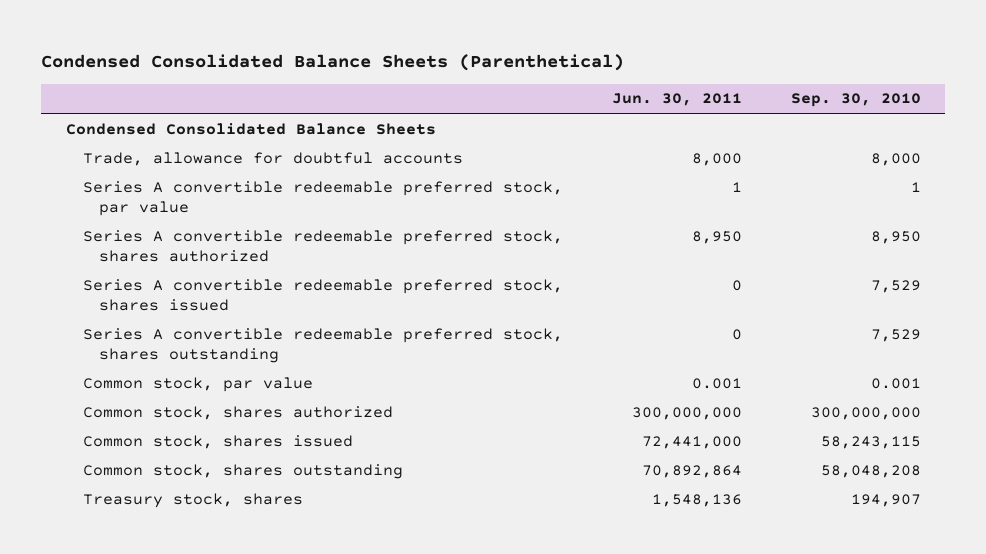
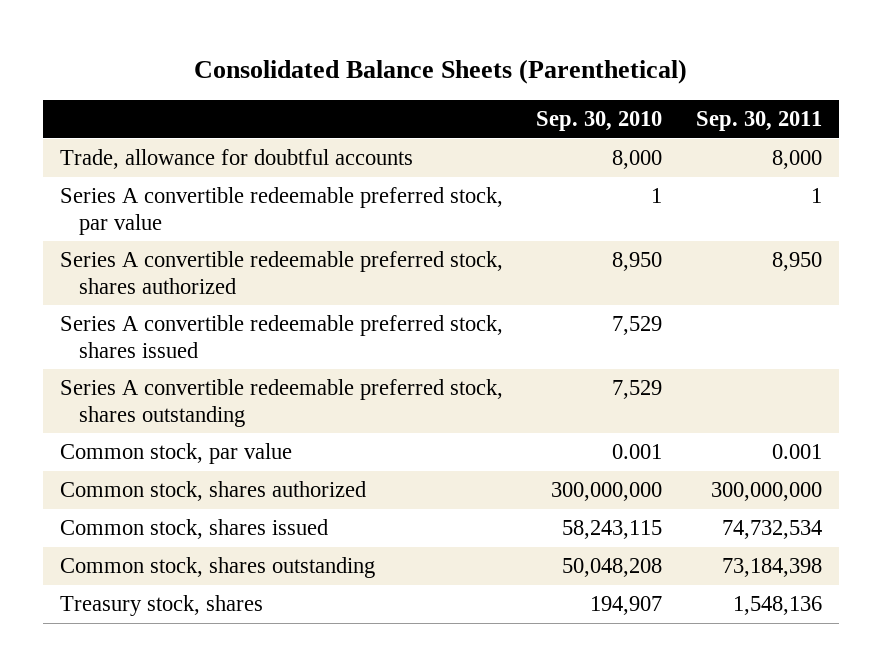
[41,54,625,72] Condensed Consolidated Balance Sheets (Parenthetical) -> [193,58,687,84] Consolidated Balance Sheets (Parenthetical)
[611,93,742,107] Jun. 30, 2011 -> none
none -> [696,111,823,132] Sep. 30, 2011
[65,122,436,135] Condensed Consolidated Balance Sheets -> none
[820,464,921,478] 58,048,208 -> [562,558,663,578] 50,048,208

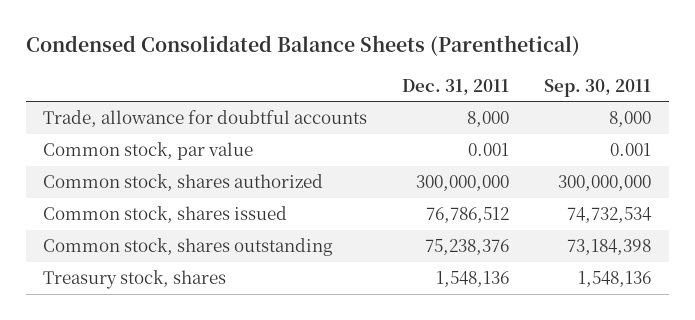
[193,58,687,84] Consolidated Balance Sheets (Parenthetical) -> [25,35,580,57] Condensed Consolidated Balance Sheets (Parenthetical)
[536,111,663,132] Sep. 30, 2010 -> none
none -> [402,78,510,95] Dec. 31, 2011
[59,187,503,235] Series A convertible redeemable preferred stock, par value -> none
[59,251,503,294] Series A convertible redeemable preferred stock, shares authorized -> none
[59,315,503,358] Series A convertible redeemable preferred stock, shares issued -> none
[59,379,503,427] Series A convertible redeemable preferred stock, shares outstanding -> none

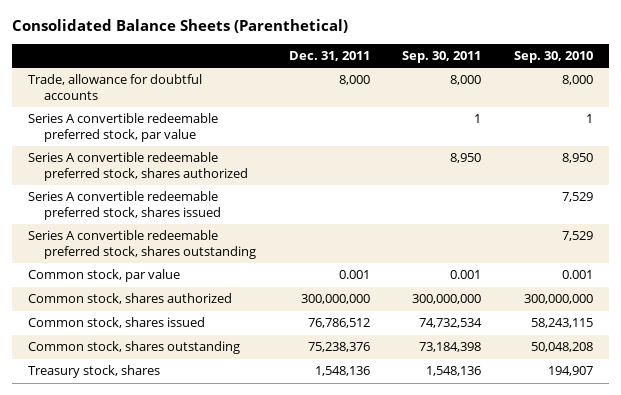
[25,35,580,57] Condensed Consolidated Balance Sheets (Parenthetical) -> [11,19,348,34] Consolidated Balance Sheets (Parenthetical)
none -> [513,51,593,64] Sep. 30, 2010
none -> [28,113,219,142] Series A convertible redeemable preferred stock, par value
none -> [28,152,249,181] Series A convertible redeemable preferred stock, shares authorized
none -> [28,191,222,220] Series A convertible redeemable preferred stock, shares issued
none -> [28,230,257,259] Series A convertible redeemable preferred stock, shares outstanding

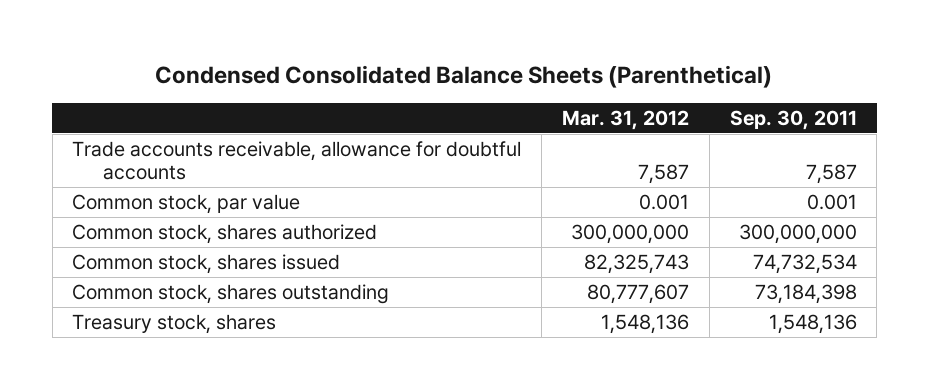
[11,19,348,34] Consolidated Balance Sheets (Parenthetical) -> [155,64,773,88] Condensed Consolidated Balance Sheets (Parenthetical)
[288,51,370,62] Dec. 31, 2011 -> none
[513,51,593,64] Sep. 30, 2010 -> none
none -> [561,109,689,130] Mar. 31, 2012
[28,113,219,142] Series A convertible redeemable preferred stock, par value -> none
[28,152,249,181] Series A convertible redeemable preferred stock, shares authorized -> none
[28,191,222,220] Series A convertible redeemable preferred stock, shares issued -> none
[28,230,257,259] Series A convertible redeemable preferred stock, shares outstanding -> none
[28,74,203,100] Trade, allowance for doubtful accounts -> [72,140,522,180] Trade accounts receivable, allowance for doubtful accounts
[450,75,482,86] 8,000 -> [805,163,857,184] 7,587

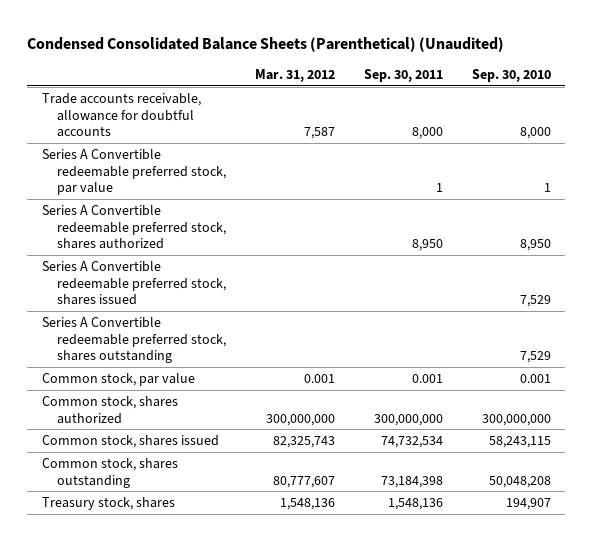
[155,64,773,88] Condensed Consolidated Balance Sheets (Parenthetical) -> [27,37,505,53] Condensed Consolidated Balance Sheets (Parenthetical) (Unaudited)
none -> [471,69,551,83] Sep. 30, 2010
[805,163,857,184] 7,587 -> [412,127,444,140] 8,000
none -> [41,148,227,196] Series A Convertible redeemable preferred stock, par value
none -> [41,204,227,250] Series A Convertible redeemable preferred stock, shares authorized
none -> [41,260,227,306] Series A Convertible redeemable preferred stock, shares issued
none -> [41,316,227,364] Series A Convertible redeemable preferred stock, shares outstanding

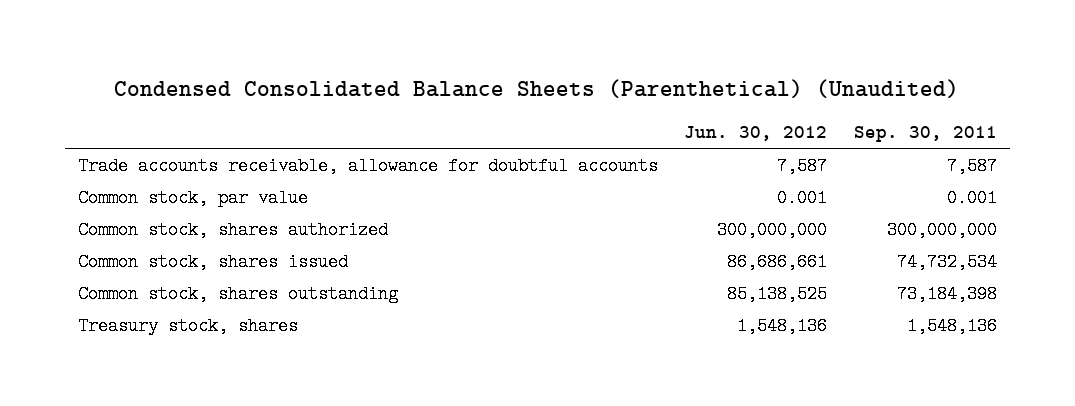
[255,69,336,83] Mar. 31, 2012 -> none
[471,69,551,83] Sep. 30, 2010 -> none
none -> [684,126,828,142] Jun. 30, 2012
[41,148,227,196] Series A Convertible redeemable preferred stock, par value -> none
[41,204,227,250] Series A Convertible redeemable preferred stock, shares authorized -> none
[41,260,227,306] Series A Convertible redeemable preferred stock, shares issued -> none
[41,316,227,364] Series A Convertible redeemable preferred stock, shares outstanding -> none
[412,127,444,140] 8,000 -> [947,157,998,176] 7,587

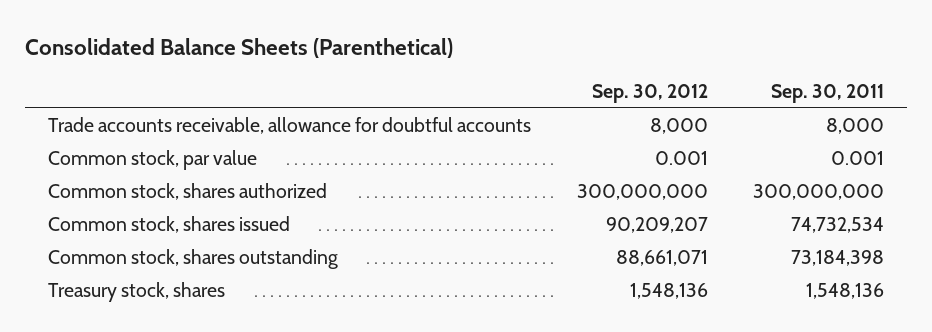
[114,79,960,99] Condensed Consolidated Balance Sheets (Parenthetical) (Unaudited) -> [25,38,454,59] Consolidated Balance Sheets (Parenthetical)
[684,126,828,142] Jun. 30, 2012 -> none
none -> [591,84,708,104] Sep. 30, 2012
[947,157,998,176] 7,587 -> [826,118,885,135] 8,000

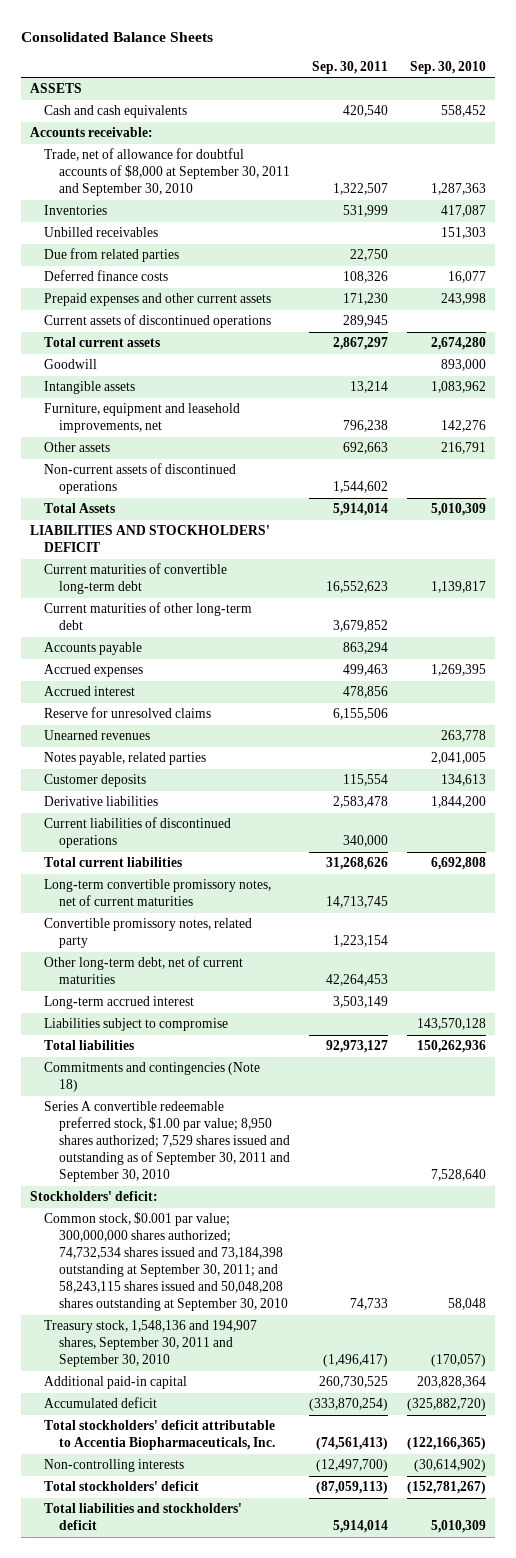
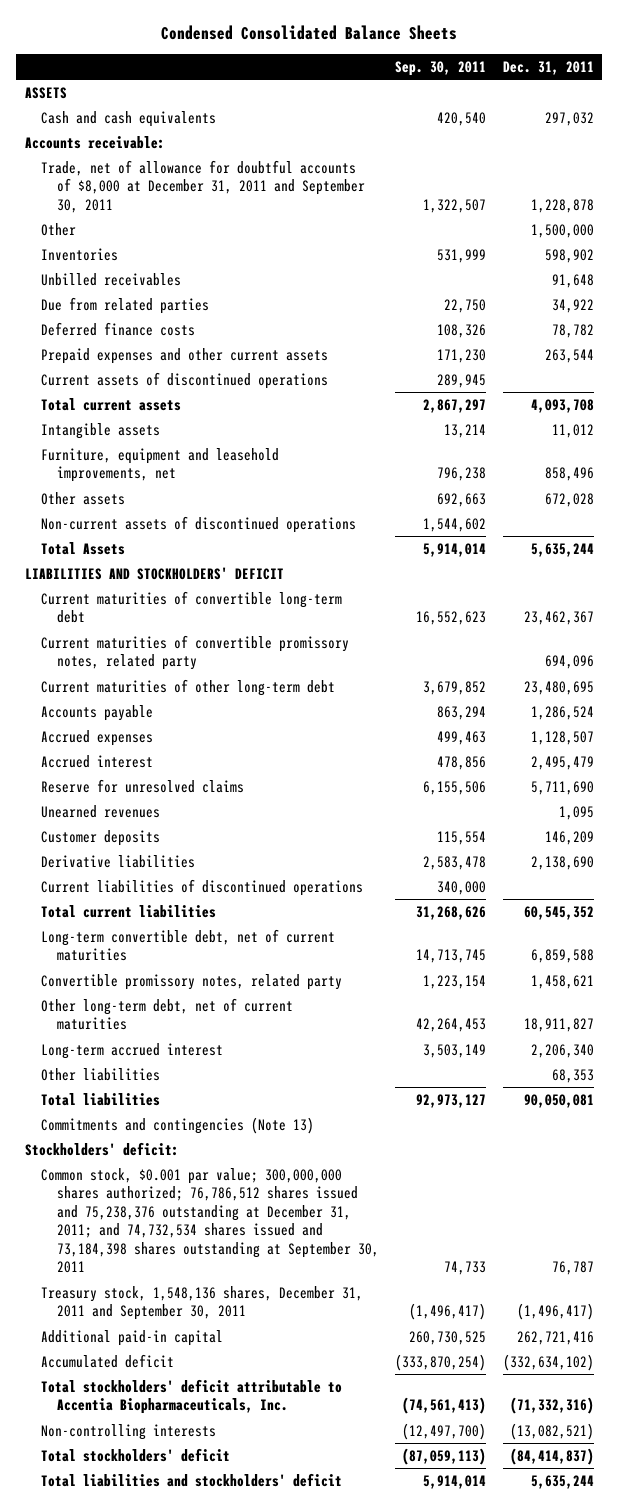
[20,31,213,42] Consolidated Balance Sheets -> [161,25,458,41] Condensed Consolidated Balance Sheets
[409,60,486,74] Sep. 30, 2010 -> none
none -> [502,61,594,76] Dec. 31, 2011
[44,148,290,197] Trade, net of allowance for doubtful accounts of $8,000 at September 30, 2011 and September 30, 2010 -> [40,159,365,213] Trade, net of allowance for doubtful accounts of $8,000 at December 31, 2011 and September 30, 2011
none -> [40,222,76,236] Other
[44,359,98,370] Goodwill -> none
none -> [40,634,349,671] Current maturities of convertible promissory notes, related party
[44,752,207,766] Notes payable, related parties -> none
[44,879,272,907] Long-term convertible promissory notes, net of current maturities -> [40,928,335,962] Long-term convertible debt, net of current maturities
[44,1018,229,1032] Liabilities subject to compromise -> none
none -> [40,1067,160,1081] Other liabilities
[44,1101,290,1183] Series A convertible redeemable preferred stock, $1.00 par value; 8,950 shares authorized; 7,529 shares issued and outstanding as of September 30, 2011 and September 30, 2010 -> none
[44,1062,261,1093] Commitments and contingencies (Note 18) -> [40,1116,314,1134] Commitments and contingencies (Note 13)
[44,1212,288,1312] Common stock, $0.001 par value; 300,000,000 shares authorized; 74,732,534 shares issued and 73,184,398 outstanding at September 30, 2011; and 58,243,115 shares issued and 50,048,208 shares outstanding at September 30, 2010 -> [40,1167,379,1274] Common stock, $0.001 par value; 300,000,000 shares authorized; 76,786,512 shares issued and 75,238,376 outstanding at December 31, 2011; and 74,732,534 shares issued and 73,184,398 shares outstanding at September 30, 2011
[44,1320,258,1368] Treasury stock, 1,548,136 and 194,907 shares, September 30, 2011 and September 30, 2010 -> [40,1285,363,1321] Treasury stock, 1,548,136 shares, December 31, 2011 and September 30, 2011

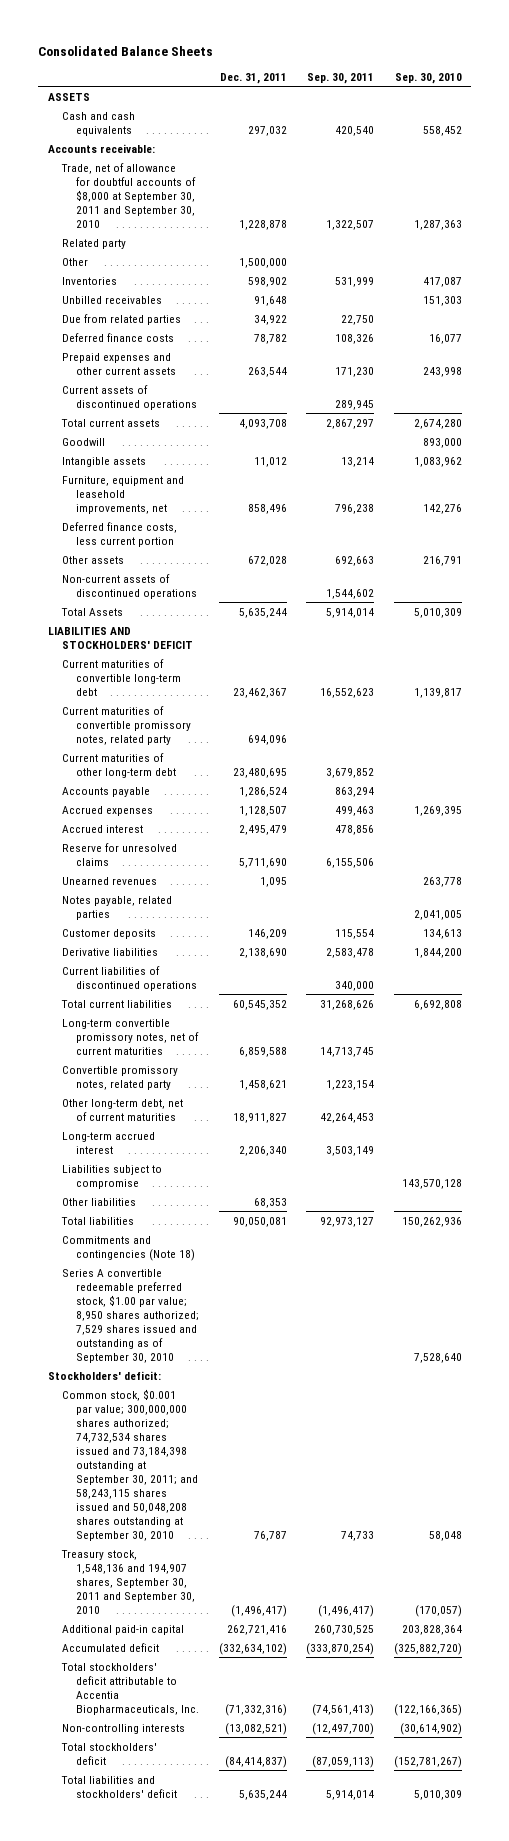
[161,25,458,41] Condensed Consolidated Balance Sheets -> [37,45,213,56] Consolidated Balance Sheets
none -> [394,73,462,85] Sep. 30, 2010
[40,159,365,213] Trade, net of allowance for doubtful accounts of $8,000 at December 31, 2011 and September 30, 2011 -> [60,162,197,228] Trade, net of allowance for doubtful accounts of $8,000 at September 30, 2011 and September 30, 2010
none -> [61,238,126,249] Related party
none -> [61,437,105,446] Goodwill
none -> [61,521,177,547] Deferred finance costs, less current portion
none -> [61,895,172,920] Notes payable, related parties
[40,928,335,962] Long-term convertible debt, net of current maturities -> [61,1018,200,1055] Long-term convertible promissory notes, net of current maturities
none -> [61,1164,162,1189] Liabilities subject to compromise
[40,1116,314,1134] Commitments and contingencies (Note 13) -> [61,1235,196,1261] Commitments and contingencies (Note 18)
none -> [61,1268,200,1363] Series A convertible redeemable preferred stock, $1.00 par value; 8,950 shares authorized; 7,529 shares issued and outstanding as of September 30, 2010
[40,1167,379,1274] Common stock, $0.001 par value; 300,000,000 shares authorized; 76,786,512 shares issued and 75,238,376 outstanding at December 31, 2011; and 74,732,534 shares issued and 73,184,398 shares outstanding at September 30, 2011 -> [61,1388,199,1541] Common stock, $0.001 par value; 300,000,000 shares authorized; 74,732,534 shares issued and 73,184,398 outstanding at September 30, 2011; and 58,243,115 shares issued and 50,048,208 shares outstanding at September 30, 2010
[40,1285,363,1321] Treasury stock, 1,548,136 shares, December 31, 2011 and September 30, 2011 -> [60,1549,196,1614] Treasury stock, 1,548,136 and 194,907 shares, September 30, 2011 and September 30, 2010

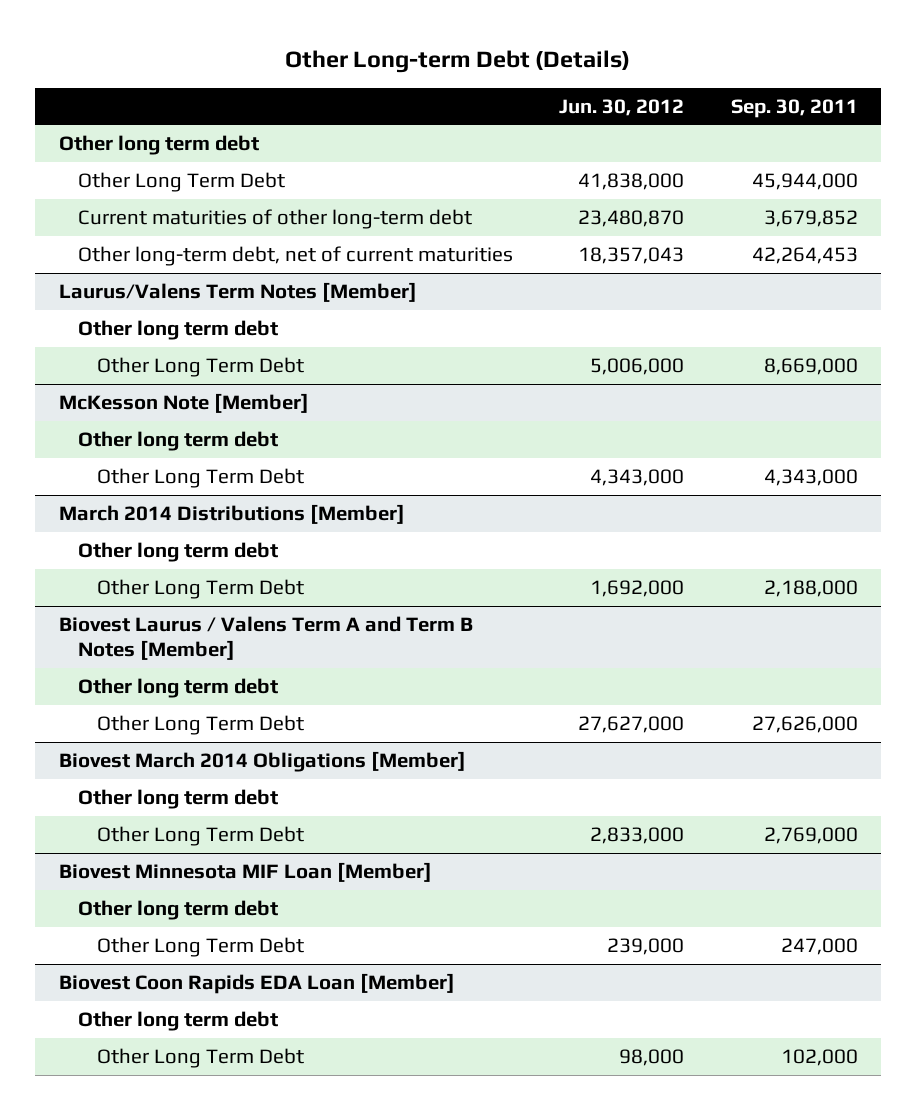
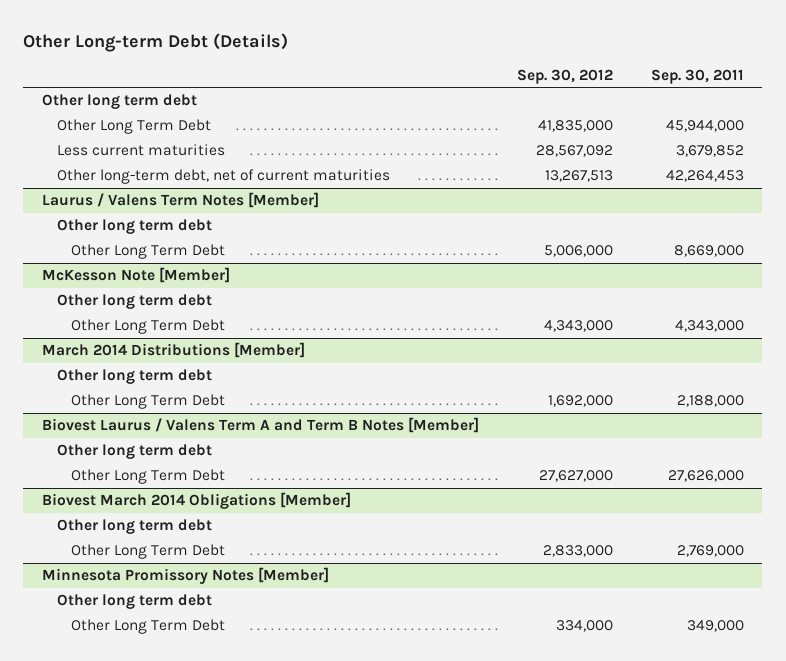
[559,98,685,116] Jun. 30, 2012 -> none
none -> [516,68,613,84] Sep. 30, 2012
[77,208,472,229] Current maturities of other long-term debt -> [56,144,225,157] Less current maturities
[58,281,417,302] Laurus/Valens Term Notes [Member] -> [42,192,320,209] Laurus / Valens Term Notes [Member]
[58,861,432,882] Biovest Minnesota MIF Loan [Member] -> none
[77,899,278,920] Other long term debt -> none
[96,936,304,957] Other Long Term Debt -> none
[58,972,455,994] Biovest Coon Rapids EDA Loan [Member] -> none
none -> [42,567,330,585] Minnesota Promissory Notes [Member]
[780,1048,858,1066] 102,000 -> [686,620,744,633] 349,000

